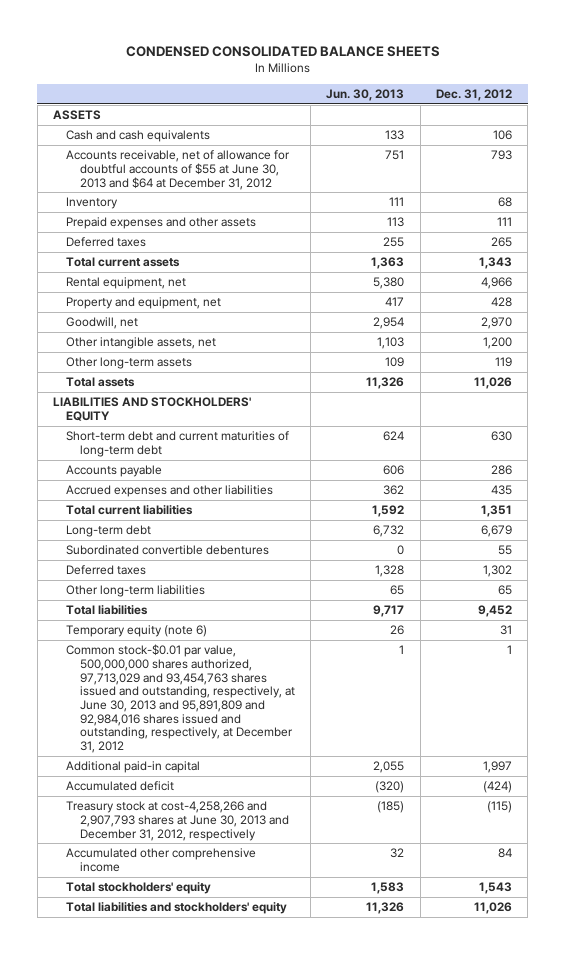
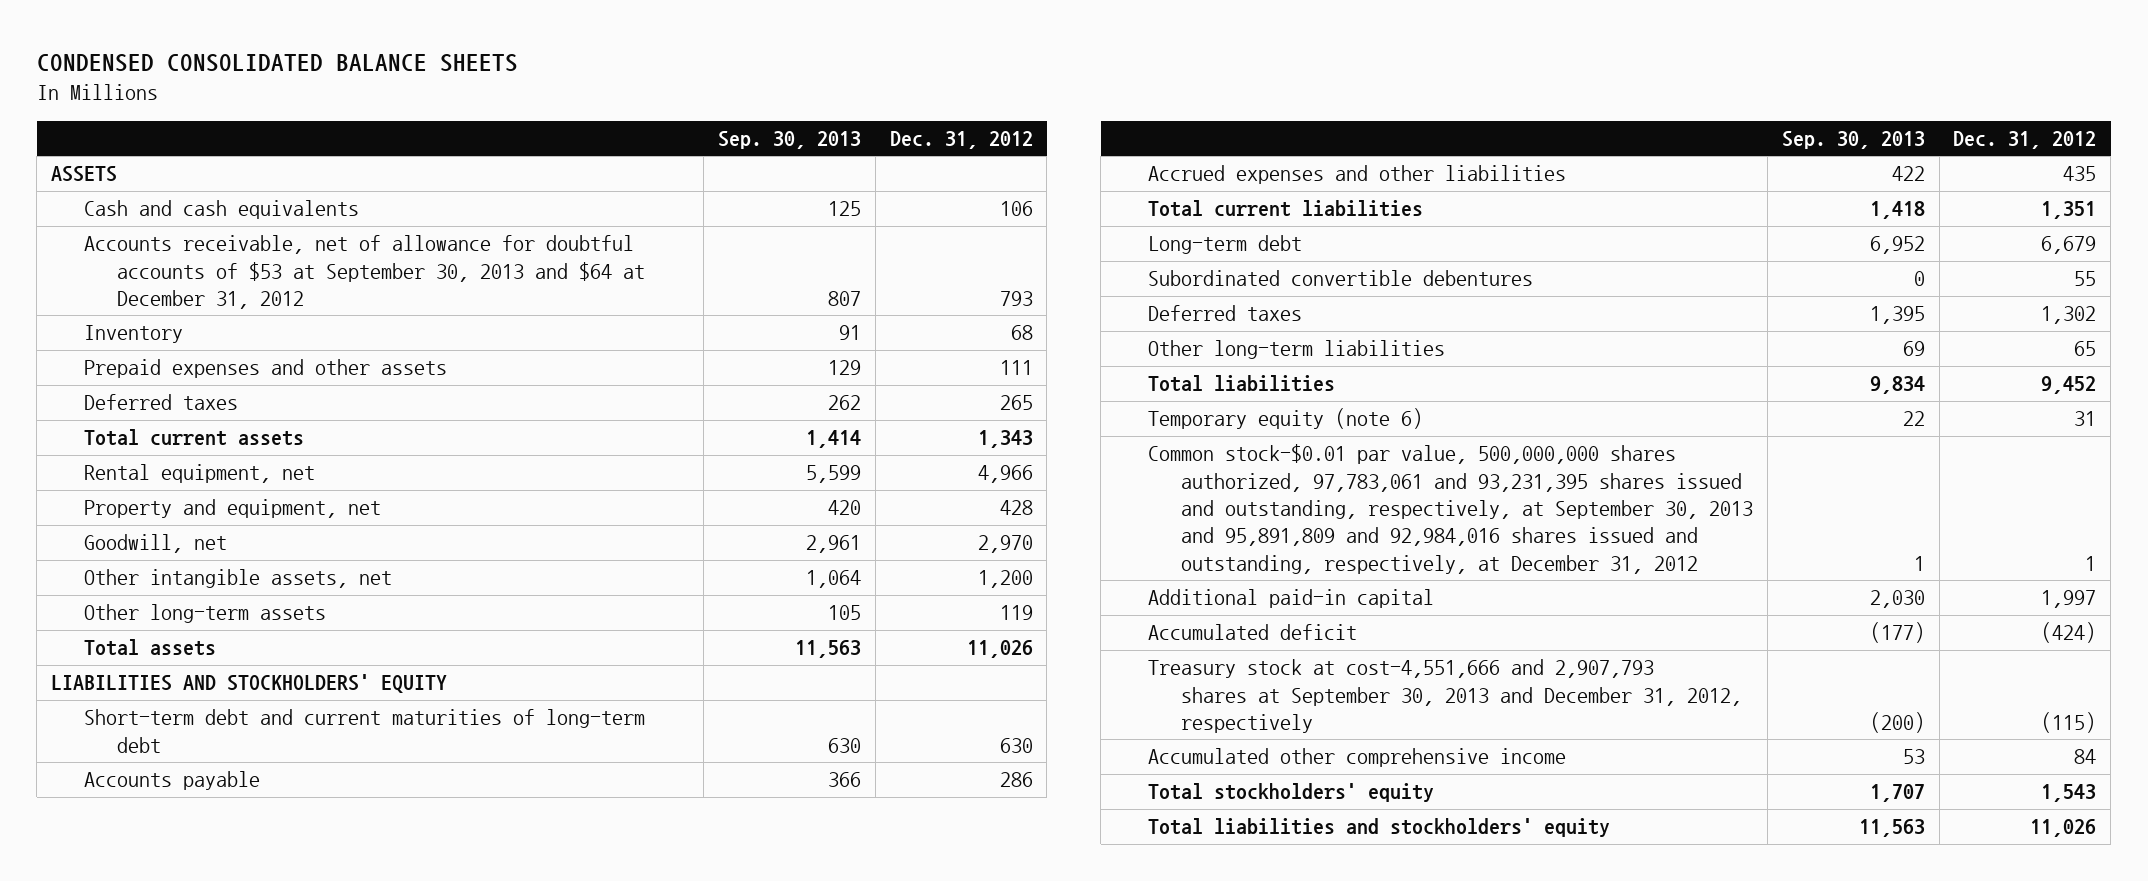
[326,88,405,101] Jun. 30, 2013 -> none
none -> [717,130,861,149] Sep. 30, 2013
[66,150,291,190] Accounts receivable, net of allowance for doubtful accounts of $55 at June 30, 2013 and $64 at December 31, 2012 -> [84,235,645,309] Accounts receivable, net of allowance for doubtful accounts of $53 at September 30, 2013 and $64 at December 31, 2012
[66,644,295,754] Common stock-$0.01 par value, 500,000,000 shares authorized, 97,713,029 and 93,454,763 shares issued and outstanding, respectively, at June 30, 2013 and 95,891,809 and 92,984,016 shares issued and outstanding, respectively, at December 31, 2012 -> [1147,444,1753,574] Common stock-$0.01 par value, 500,000,000 shares authorized, 97,783,061 and 93,231,395 shares issued and outstanding, respectively, at September 30, 2013 and 95,891,809 and 92,984,016 shares issued and outstanding, respectively, at December 31, 2012
[66,801,289,841] Treasury stock at cost-4,258,266 and 2,907,793 shares at June 30, 2013 and December 31, 2012, respectively -> [1147,659,1742,733] Treasury stock at cost-4,551,666 and 2,907,793 shares at September 30, 2013 and December 31, 2012, respectively

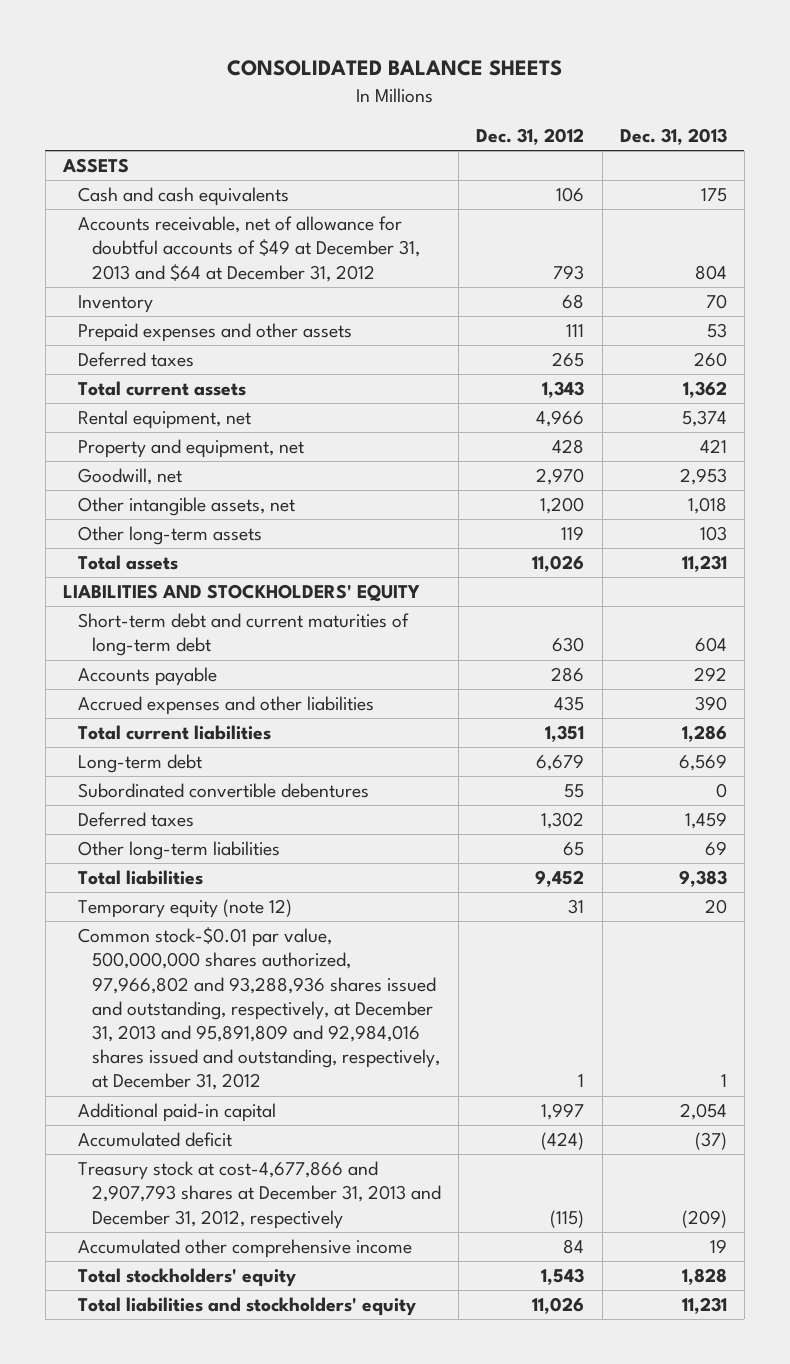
[36,54,518,73] CONDENSED CONSOLIDATED BALANCE SHEETS -> [226,60,562,77] CONSOLIDATED BALANCE SHEETS
[717,130,861,149] Sep. 30, 2013 -> none
none -> [619,128,727,146] Dec. 31, 2013
[84,235,645,309] Accounts receivable, net of allowance for doubtful accounts of $53 at September 30, 2013 and $64 at December 31, 2012 -> [77,216,421,282] Accounts receivable, net of allowance for doubtful accounts of $49 at December 31, 2013 and $64 at December 31, 2012
[1147,408,1423,430] Temporary equity (note 6) -> [77,899,292,919] Temporary equity (note 12)
[1147,444,1753,574] Common stock-$0.01 par value, 500,000,000 shares authorized, 97,783,061 and 93,231,395 shares issued and outstanding, respectively, at September 30, 2013 and 95,891,809 and 92,984,016 shares issued and outstanding, respectively, at December 31, 2012 -> [77,927,441,1091] Common stock-$0.01 par value, 500,000,000 shares authorized, 97,966,802 and 93,288,936 shares issued and outstanding, respectively, at December 31, 2013 and 95,891,809 and 92,984,016 shares issued and outstanding, respectively, at December 31, 2012
[1147,659,1742,733] Treasury stock at cost-4,551,666 and 2,907,793 shares at September 30, 2013 and December 31, 2012, respectively -> [77,1161,442,1229] Treasury stock at cost-4,677,866 and 2,907,793 shares at December 31, 2013 and December 31, 2012, respectively

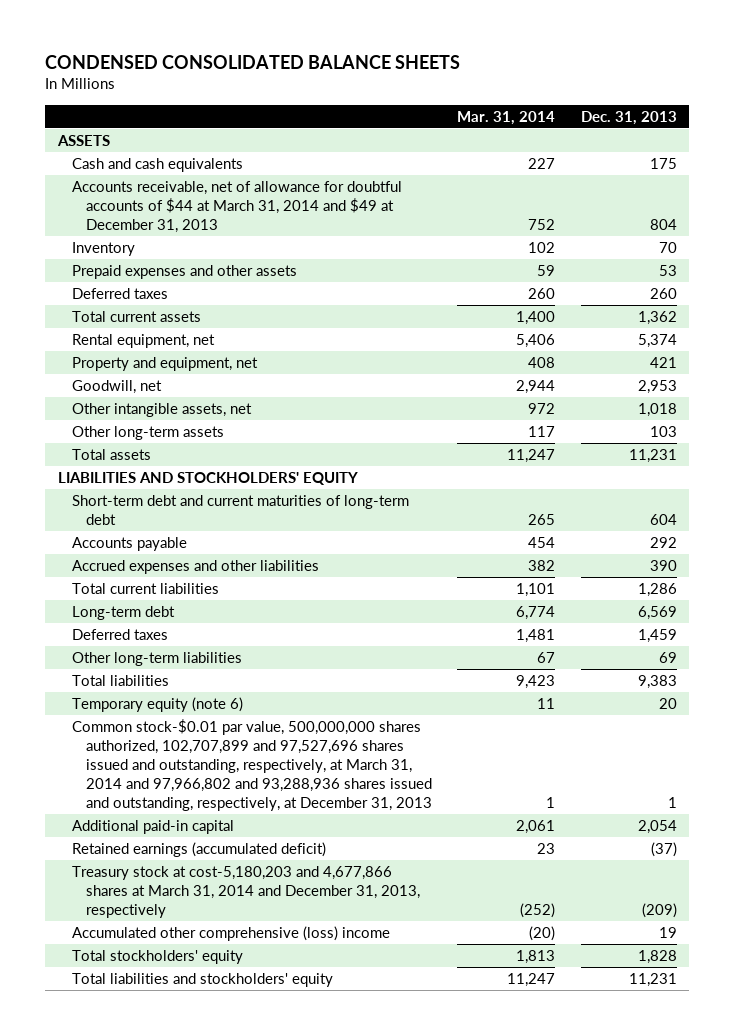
[226,60,562,77] CONSOLIDATED BALANCE SHEETS -> [45,54,461,69] CONDENSED CONSOLIDATED BALANCE SHEETS
[476,128,585,146] Dec. 31, 2012 -> none
none -> [457,110,556,125] Mar. 31, 2014
[77,216,421,282] Accounts receivable, net of allowance for doubtful accounts of $49 at December 31, 2013 and $64 at December 31, 2012 -> [71,180,402,234] Accounts receivable, net of allowance for doubtful accounts of $44 at March 31, 2014 and $49 at December 31, 2013
[77,783,369,799] Subordinated convertible debentures -> none
[77,899,292,919] Temporary equity (note 12) -> [71,696,243,712] Temporary equity (note 6)
[77,927,441,1091] Common stock-$0.01 par value, 500,000,000 shares authorized, 97,966,802 and 93,288,936 shares issued and outstanding, respectively, at December 31, 2013 and 95,891,809 and 92,984,016 shares issued and outstanding, respectively, at December 31, 2012 -> [71,718,432,812] Common stock-$0.01 par value, 500,000,000 shares authorized, 102,707,899 and 97,527,696 shares issued and outstanding, respectively, at March 31, 2014 and 97,966,802 and 93,288,936 shares issued and outstanding, respectively, at December 31, 2013
[77,1132,232,1148] Accumulated deficit -> [71,841,326,857] Retained earnings (accumulated deficit)
[77,1161,442,1229] Treasury stock at cost-4,677,866 and 2,907,793 shares at December 31, 2013 and December 31, 2012, respectively -> [71,865,420,919] Treasury stock at cost-5,180,203 and 4,677,866 shares at March 31, 2014 and December 31, 2013, respectively
[77,1239,412,1259] Accumulated other comprehensive income -> [71,925,390,941] Accumulated other comprehensive (loss) income

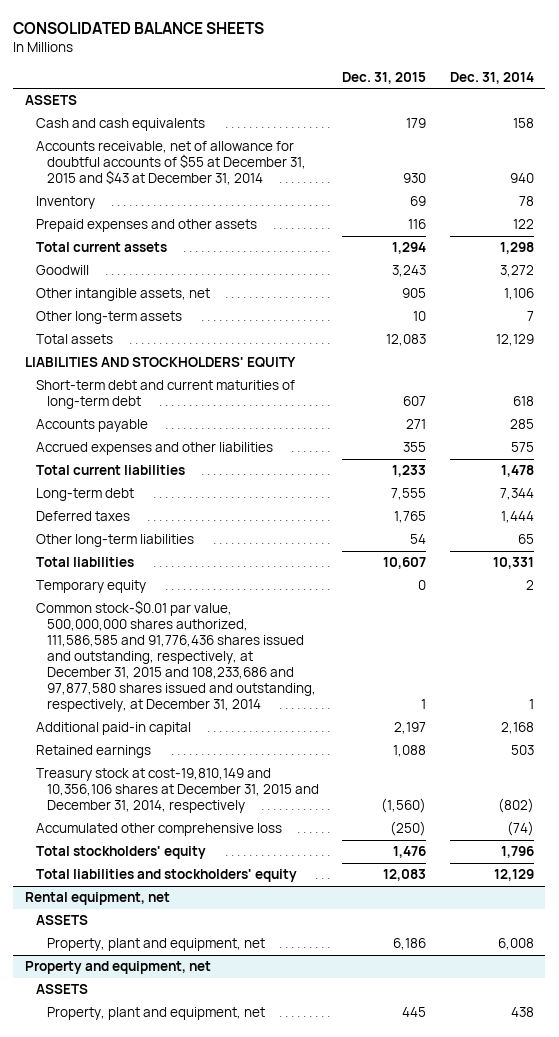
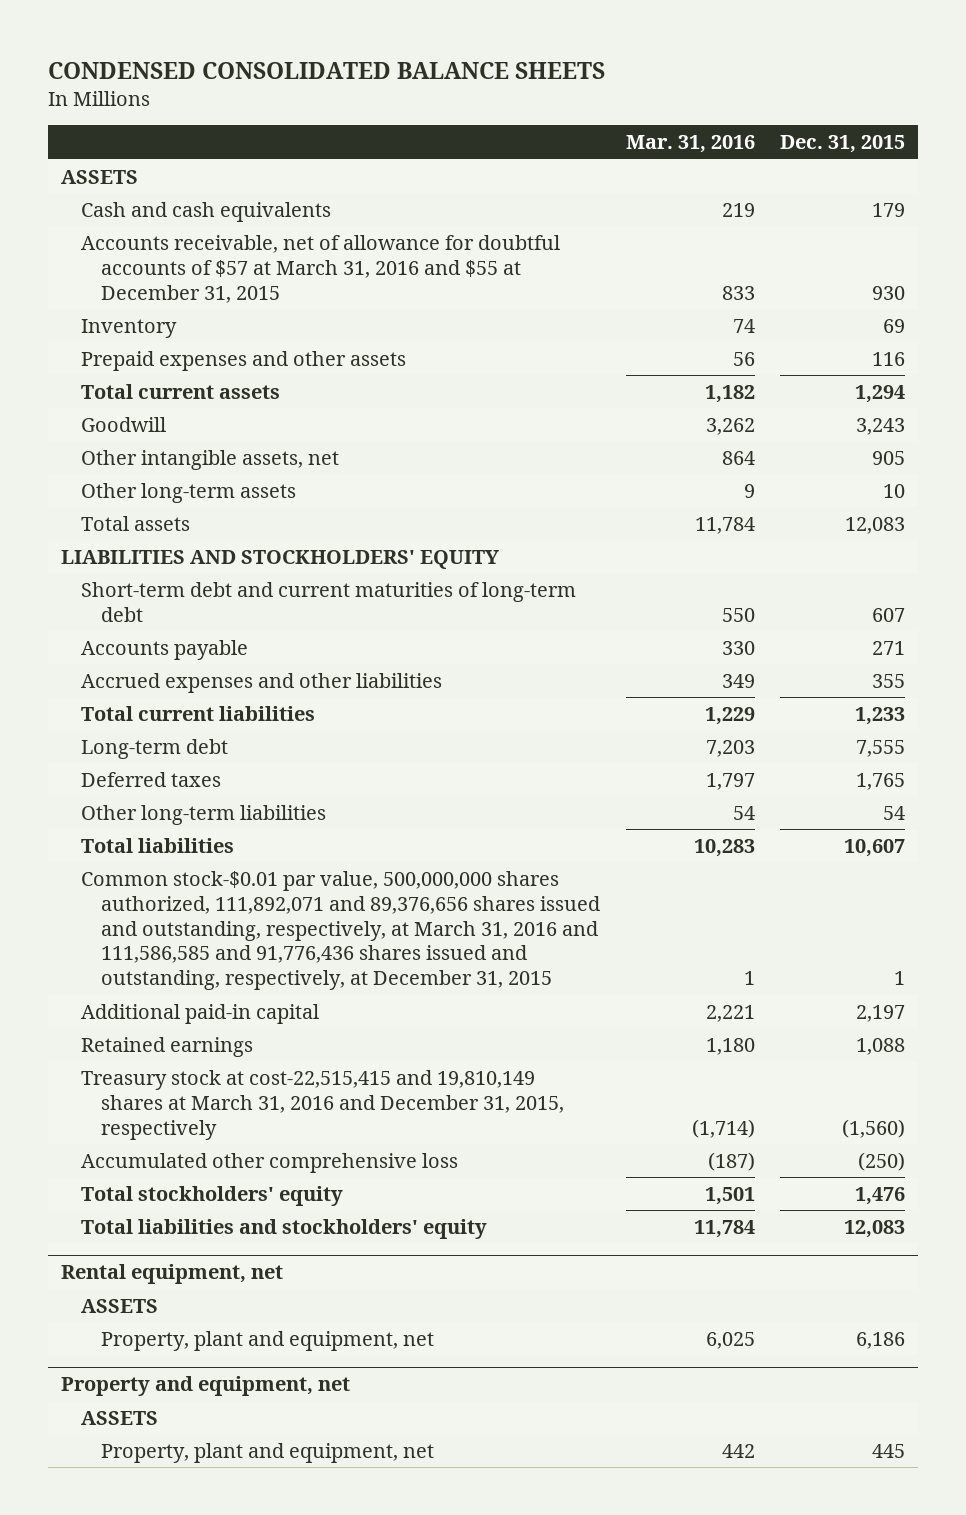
[13,21,265,34] CONSOLIDATED BALANCE SHEETS -> [47,61,605,79] CONDENSED CONSOLIDATED BALANCE SHEETS
[449,71,534,84] Dec. 31, 2014 -> none
none -> [625,135,755,154] Mar. 31, 2016
[35,141,306,186] Accounts receivable, net of allowance for doubtful accounts of $55 at December 31, 2015 and $43 at December 31, 2014 -> [80,234,560,303] Accounts receivable, net of allowance for doubtful accounts of $57 at March 31, 2016 and $55 at December 31, 2015
[35,580,146,594] Temporary equity -> none
[35,600,316,713] Common stock-$0.01 par value, 500,000,000 shares authorized, 111,586,585 and 91,776,436 shares issued and outstanding, respectively, at December 31, 2015 and 108,233,686 and 97,877,580 shares issued and outstanding, respectively, at December 31, 2014 -> [80,870,601,991] Common stock-$0.01 par value, 500,000,000 shares authorized, 111,892,071 and 89,376,656 shares issued and outstanding, respectively, at March 31, 2016 and 111,586,585 and 91,776,436 shares issued and outstanding, respectively, at December 31, 2015
[35,768,319,814] Treasury stock at cost-19,810,149 and 10,356,106 shares at December 31, 2015 and December 31, 2014, respectively -> [80,1069,565,1140] Treasury stock at cost-22,515,415 and 19,810,149 shares at March 31, 2016 and December 31, 2015, respectively

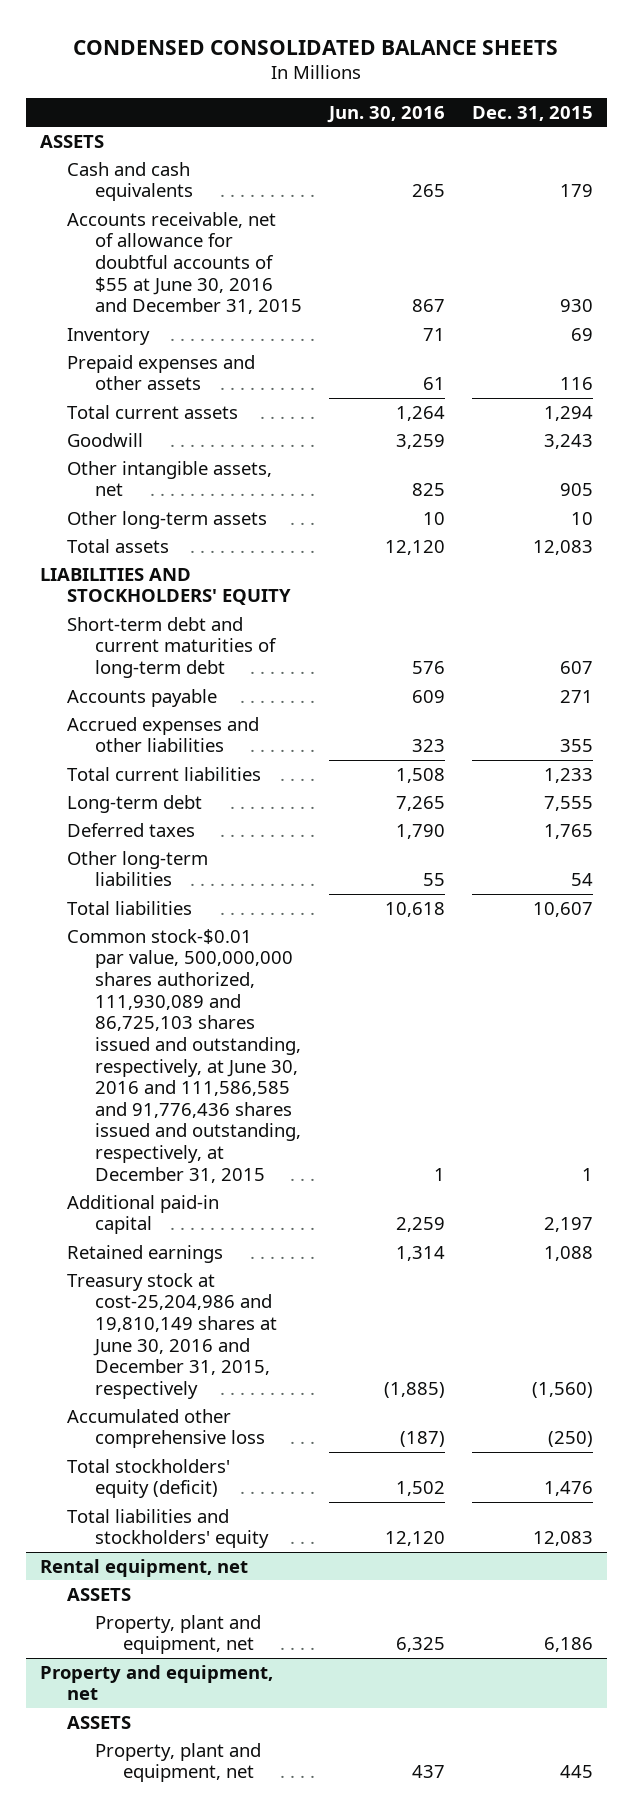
[625,135,755,154] Mar. 31, 2016 -> none
none -> [327,105,446,123] Jun. 30, 2016
[80,234,560,303] Accounts receivable, net of allowance for doubtful accounts of $57 at March 31, 2016 and $55 at December 31, 2015 -> [67,211,302,315] Accounts receivable, net of allowance for doubtful accounts of $55 at June 30, 2016 and December 31, 2015
[80,870,601,991] Common stock-$0.01 par value, 500,000,000 shares authorized, 111,892,071 and 89,376,656 shares issued and outstanding, respectively, at March 31, 2016 and 111,586,585 and 91,776,436 shares issued and outstanding, respectively, at December 31, 2015 -> [67,928,301,1183] Common stock-$0.01 par value, 500,000,000 shares authorized, 111,930,089 and 86,725,103 shares issued and outstanding, respectively, at June 30, 2016 and 111,586,585 and 91,776,436 shares issued and outstanding, respectively, at December 31, 2015
[80,1069,565,1140] Treasury stock at cost-22,515,415 and 19,810,149 shares at March 31, 2016 and December 31, 2015, respectively -> [67,1272,277,1399] Treasury stock at cost-25,204,986 and 19,810,149 shares at June 30, 2016 and December 31, 2015, respectively
[80,1185,343,1206] Total stockholders' equity -> [67,1458,231,1499] Total stockholders' equity (deficit)

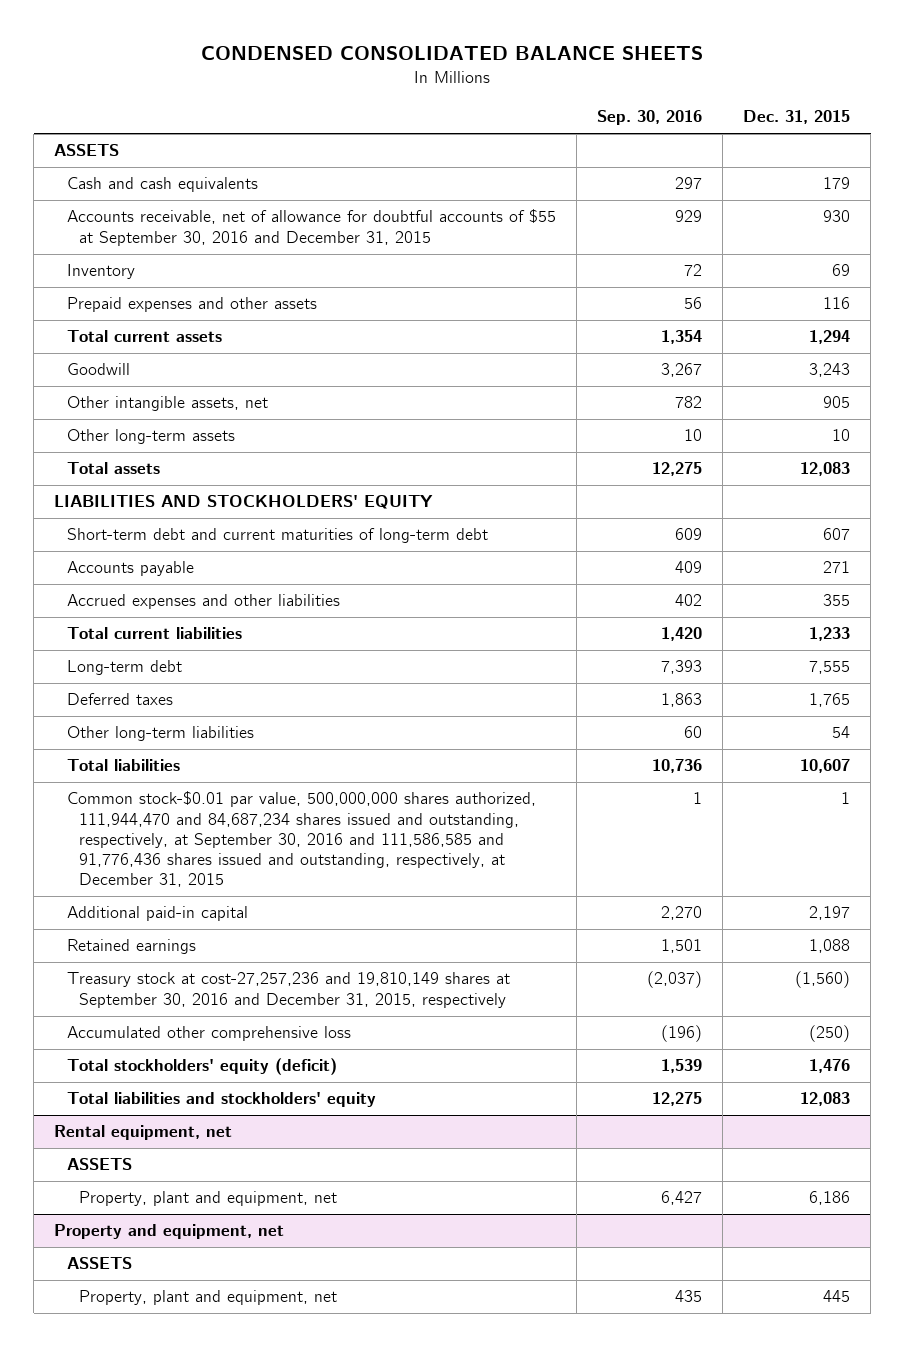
[327,105,446,123] Jun. 30, 2016 -> none
none -> [596,110,702,126] Sep. 30, 2016
[67,211,302,315] Accounts receivable, net of allowance for doubtful accounts of $55 at June 30, 2016 and December 31, 2015 -> [66,209,556,246] Accounts receivable, net of allowance for doubtful accounts of $55 at September 30, 2016 and December 31, 2015
[67,928,301,1183] Common stock-$0.01 par value, 500,000,000 shares authorized, 111,930,089 and 86,725,103 shares issued and outstanding, respectively, at June 30, 2016 and 111,586,585 and 91,776,436 shares issued and outstanding, respectively, at December 31, 2015 -> [66,791,536,888] Common stock-$0.01 par value, 500,000,000 shares authorized, 111,944,470 and 84,687,234 shares issued and outstanding, respectively, at September 30, 2016 and 111,586,585 and 91,776,436 shares issued and outstanding, respectively, at December 31, 2015
[67,1272,277,1399] Treasury stock at cost-25,204,986 and 19,810,149 shares at June 30, 2016 and December 31, 2015, respectively -> [66,972,510,1008] Treasury stock at cost-27,257,236 and 19,810,149 shares at September 30, 2016 and December 31, 2015, respectively

